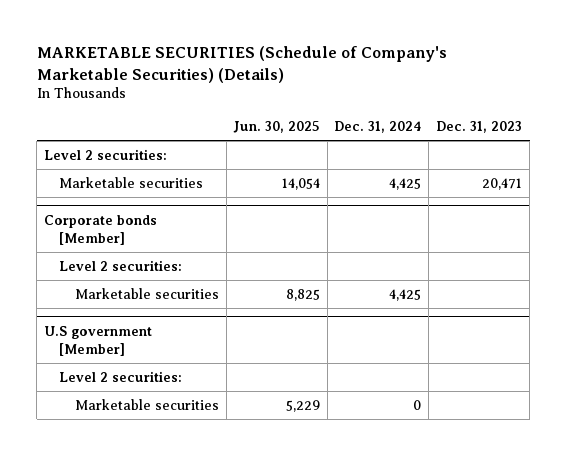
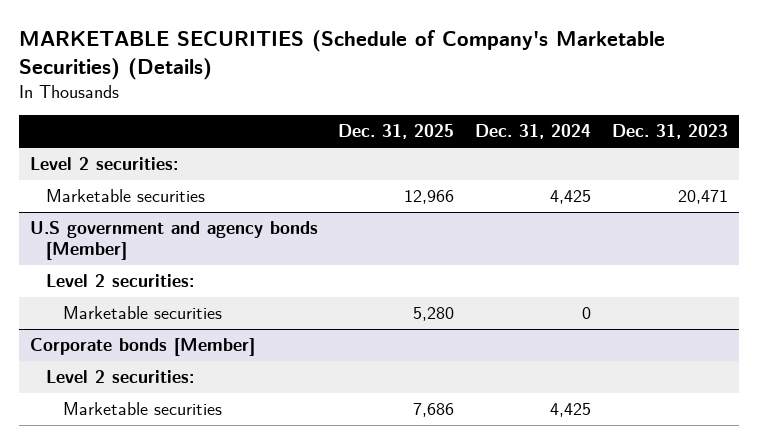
[232,121,320,134] Jun. 30, 2025 -> none
none -> [338,124,455,140] Dec. 31, 2025
none -> [29,221,318,260] U.S government and agency bonds [Member]
none -> [46,274,195,288] Level 2 securities:
none -> [63,306,223,320] Marketable securities
[44,325,153,356] U.S government [Member] -> none
[59,370,183,382] Level 2 securities: -> none
[74,398,219,410] Marketable securities -> none

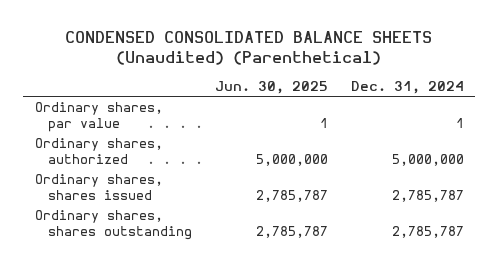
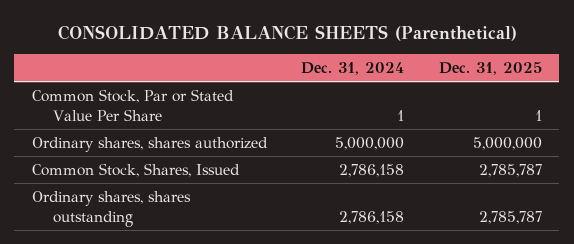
[65,31,433,66] CONDENSED CONSOLIDATED BALANCE SHEETS (Unaudited) (Parenthetical) -> [57,24,517,41] CONSOLIDATED BALANCE SHEETS (Parenthetical)
[214,81,328,95] Jun. 30, 2025 -> none
none -> [438,62,542,76] Dec. 31, 2025
[34,101,163,132] Ordinary shares, par value -> [31,88,234,121] Common Stock, Par or Stated Value Per Share
[34,137,163,164] Ordinary shares, authorized -> [31,136,268,152] Ordinary shares, shares authorized
[34,173,163,200] Ordinary shares, shares issued -> [31,162,240,177] Common Stock, Shares, Issued
[391,189,464,202] 2,785,787 -> [339,163,405,177] 2,786,158
[391,225,464,238] 2,785,787 -> [339,210,405,224] 2,786,158

